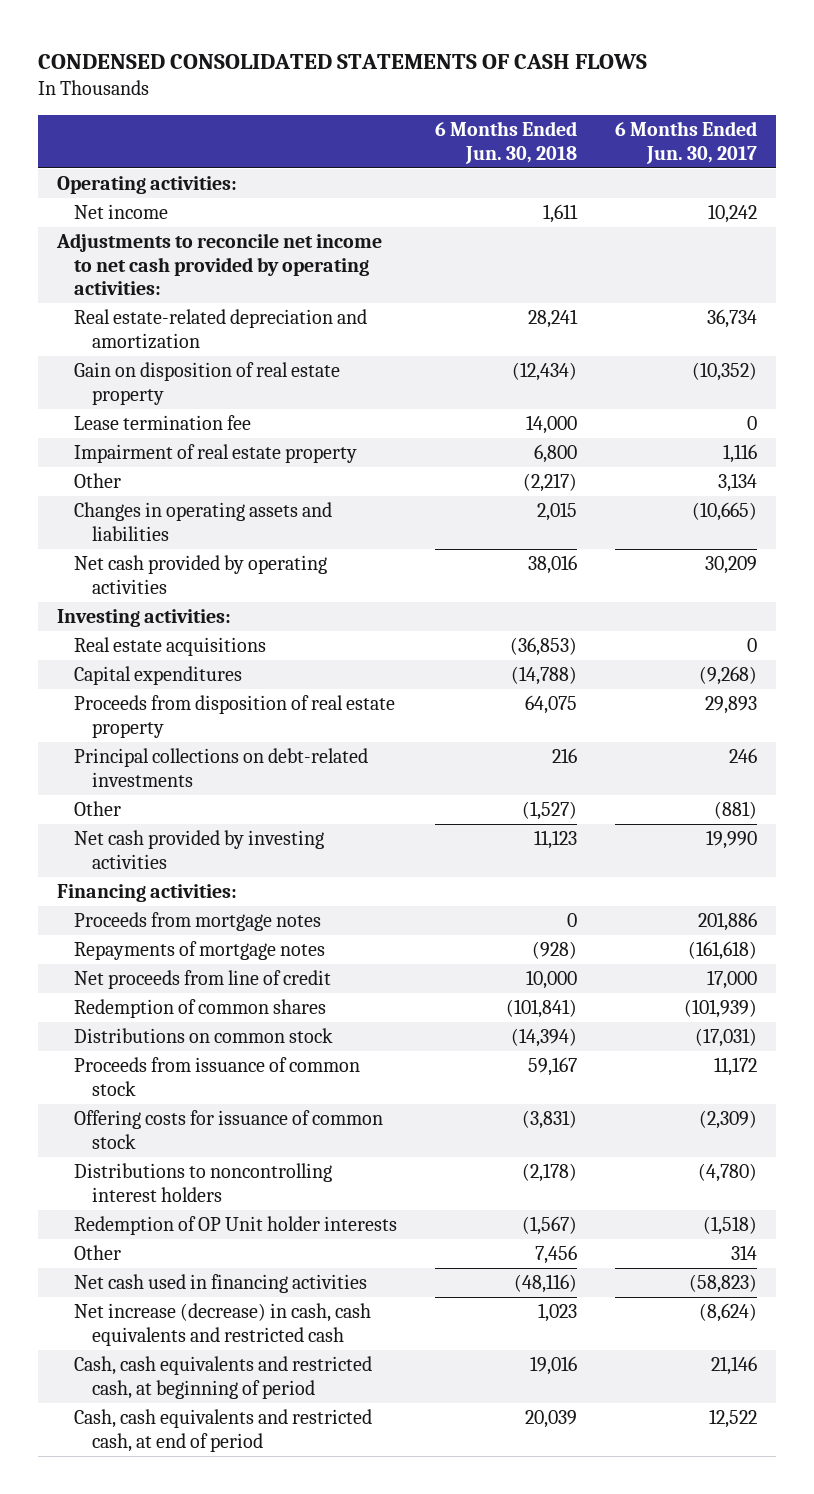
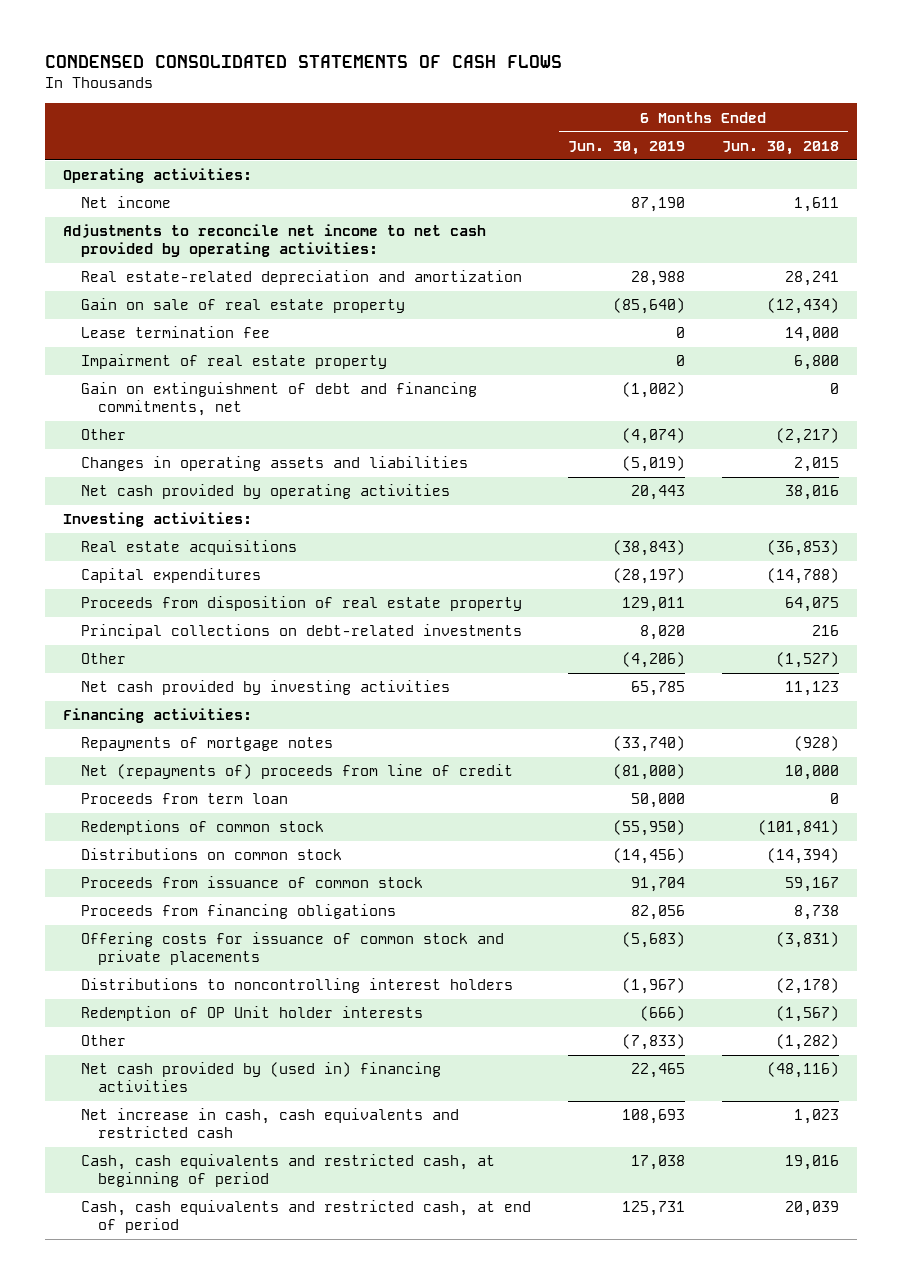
[614,121,757,164] 6 Months Ended Jun. 30, 2017 -> none
none -> [567,140,685,155] Jun. 30, 2019
[74,362,341,405] Gain on disposition of real estate property -> [80,298,405,314] Gain on sale of real estate property
none -> [80,382,477,417] Gain on extinguishment of debt and financing commitments, net
[74,912,322,932] Proceeds from mortgage notes -> none
[74,970,332,990] Net proceeds from line of credit -> [80,764,513,780] Net (repayments of) proceeds from line of credit
none -> [80,793,288,805] Proceeds from term loan
[74,999,327,1019] Redemption of common shares -> [80,820,324,836] Redemptions of common stock
none -> [80,904,396,920] Proceeds from financing obligations
[74,1110,384,1149] Offering costs for issuance of common stock -> [80,932,504,966] Offering costs for issuance of common stock and private placements
[535,1245,578,1265] 7,456 -> [775,1034,839,1051] (1,282)
[74,1274,368,1294] Net cash used in financing activities -> [80,1062,441,1093] Net cash provided by (used in) financing activities
[74,1303,372,1346] Net increase (decrease) in cash, cash equivalents and restricted cash -> [80,1108,459,1139] Net increase in cash, cash equivalents and restricted cash

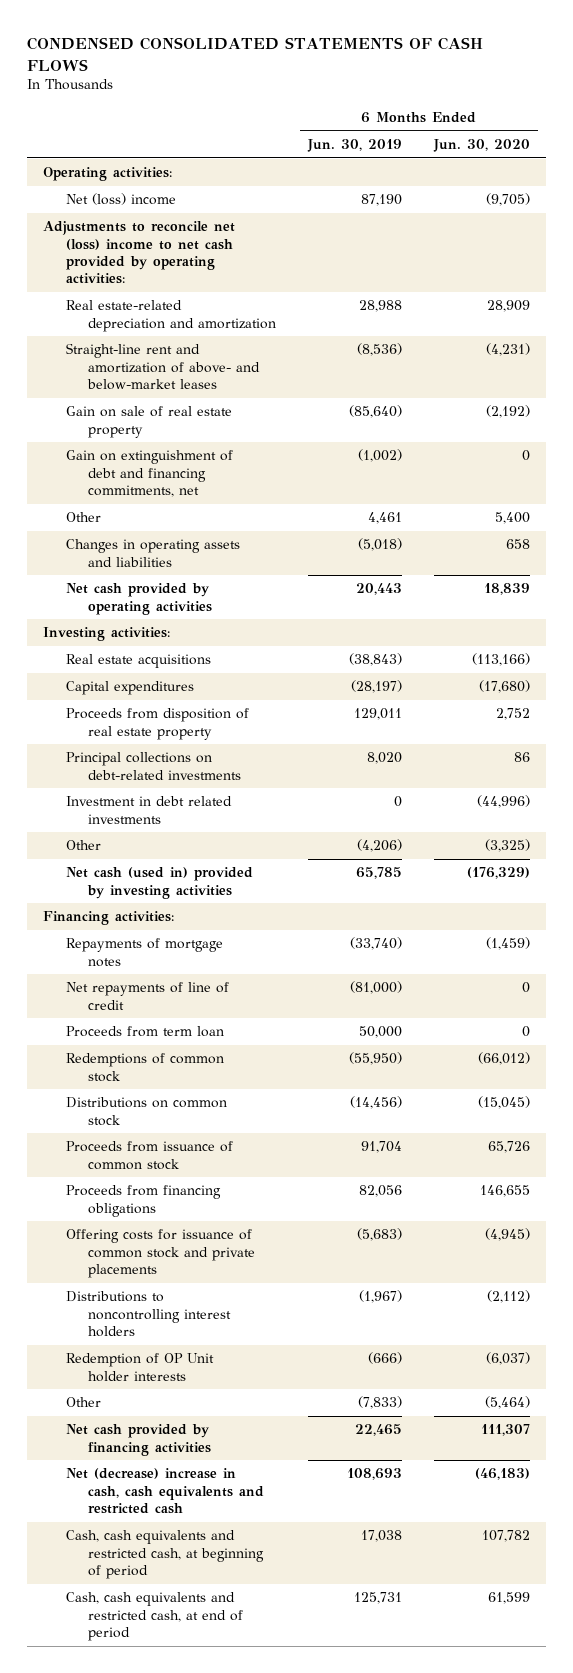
[721,140,839,155] Jun. 30, 2018 -> none
none -> [432,138,530,152] Jun. 30, 2020
[80,196,171,209] Net income -> [65,193,176,206] Net (loss) income
[63,224,487,258] Adjustments to reconcile net income to net cash provided by operating activities: -> [43,221,236,285] Adjustments to reconcile net (loss) income to net cash provided by operating activities:
none -> [65,343,260,391] Straight-line rent and amortization of above- and below-market leases
[80,326,270,339] Lease termination fee -> none
[80,354,387,370] Impairment of real estate property -> none
[621,428,685,445] (4,074) -> [367,512,402,525] 4,461
[621,456,685,473] (5,019) -> [357,538,402,552] (5,018)
none -> [65,796,232,824] Investment in debt related investments
[80,680,450,696] Net cash provided by investing activities -> [65,867,253,899] Net cash (used in) provided by investing activities
[80,764,513,780] Net (repayments of) proceeds from line of credit -> [65,982,229,1010] Net repayments of line of credit
[80,1062,441,1093] Net cash provided by (used in) financing activities -> [65,1424,211,1456] Net cash provided by financing activities
[80,1108,459,1139] Net increase in cash, cash equivalents and restricted cash -> [65,1468,264,1515] Net (decrease) increase in cash, cash equivalents and restricted cash

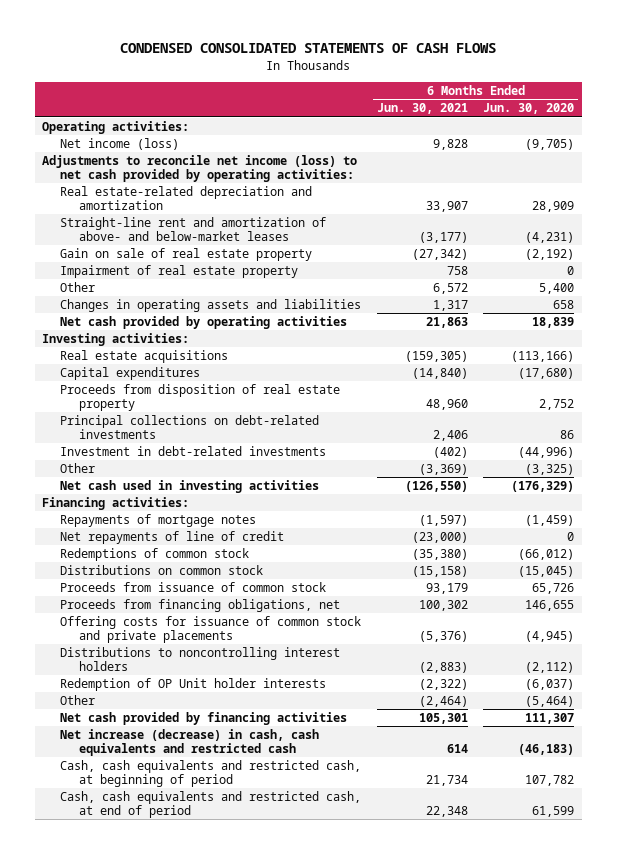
[306,138,402,152] Jun. 30, 2019 -> none
none -> [376,103,468,115] Jun. 30, 2021
[65,193,176,206] Net (loss) income -> [60,138,180,151] Net income (loss)
[43,221,236,285] Adjustments to reconcile net (loss) income to net cash provided by operating activities: -> [42,155,358,183] Adjustments to reconcile net income (loss) to net cash provided by operating activities:
[65,450,233,498] Gain on extinguishment of debt and financing commitments, net -> none
none -> [60,265,299,279] Impairment of real estate property
[65,796,232,824] Investment in debt related investments -> [60,446,327,457] Investment in debt-related investments
[65,867,253,899] Net cash (used in) provided by investing activities -> [60,480,320,494] Net cash used in investing activities
[65,1026,224,1038] Proceeds from term loan -> none
[65,1185,221,1217] Proceeds from financing obligations -> [60,599,341,613] Proceeds from financing obligations, net
[65,1468,264,1515] Net (decrease) increase in cash, cash equivalents and restricted cash -> [60,729,320,757] Net increase (decrease) in cash, cash equivalents and restricted cash

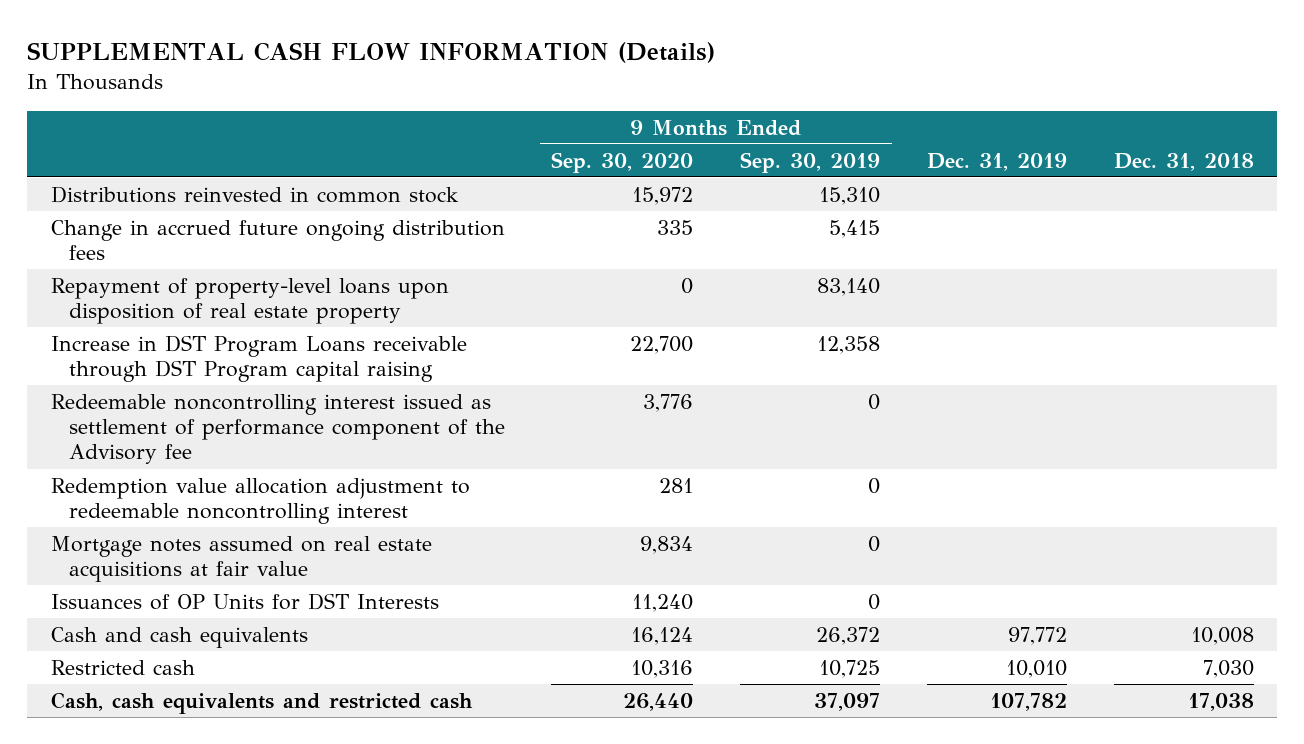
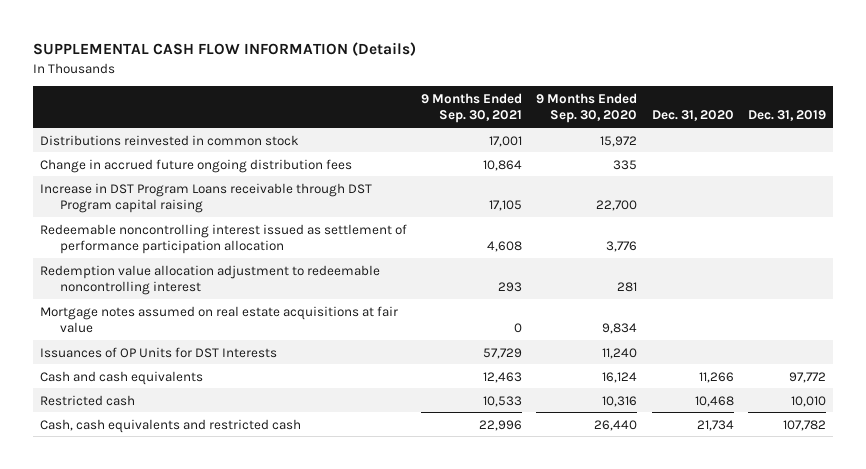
[740,151,881,173] Sep. 30, 2019 -> none
[1113,152,1254,171] Dec. 31, 2018 -> none
none -> [421,92,523,124] 9 Months Ended Sep. 30, 2021
none -> [651,110,734,122] Dec. 31, 2020
[50,277,449,325] Repayment of property-level loans upon disposition of real estate property -> none
[50,393,505,465] Redeemable noncontrolling interest issued as settlement of performance component of the Advisory fee -> [40,223,408,254] Redeemable noncontrolling interest issued as settlement of performance participation allocation

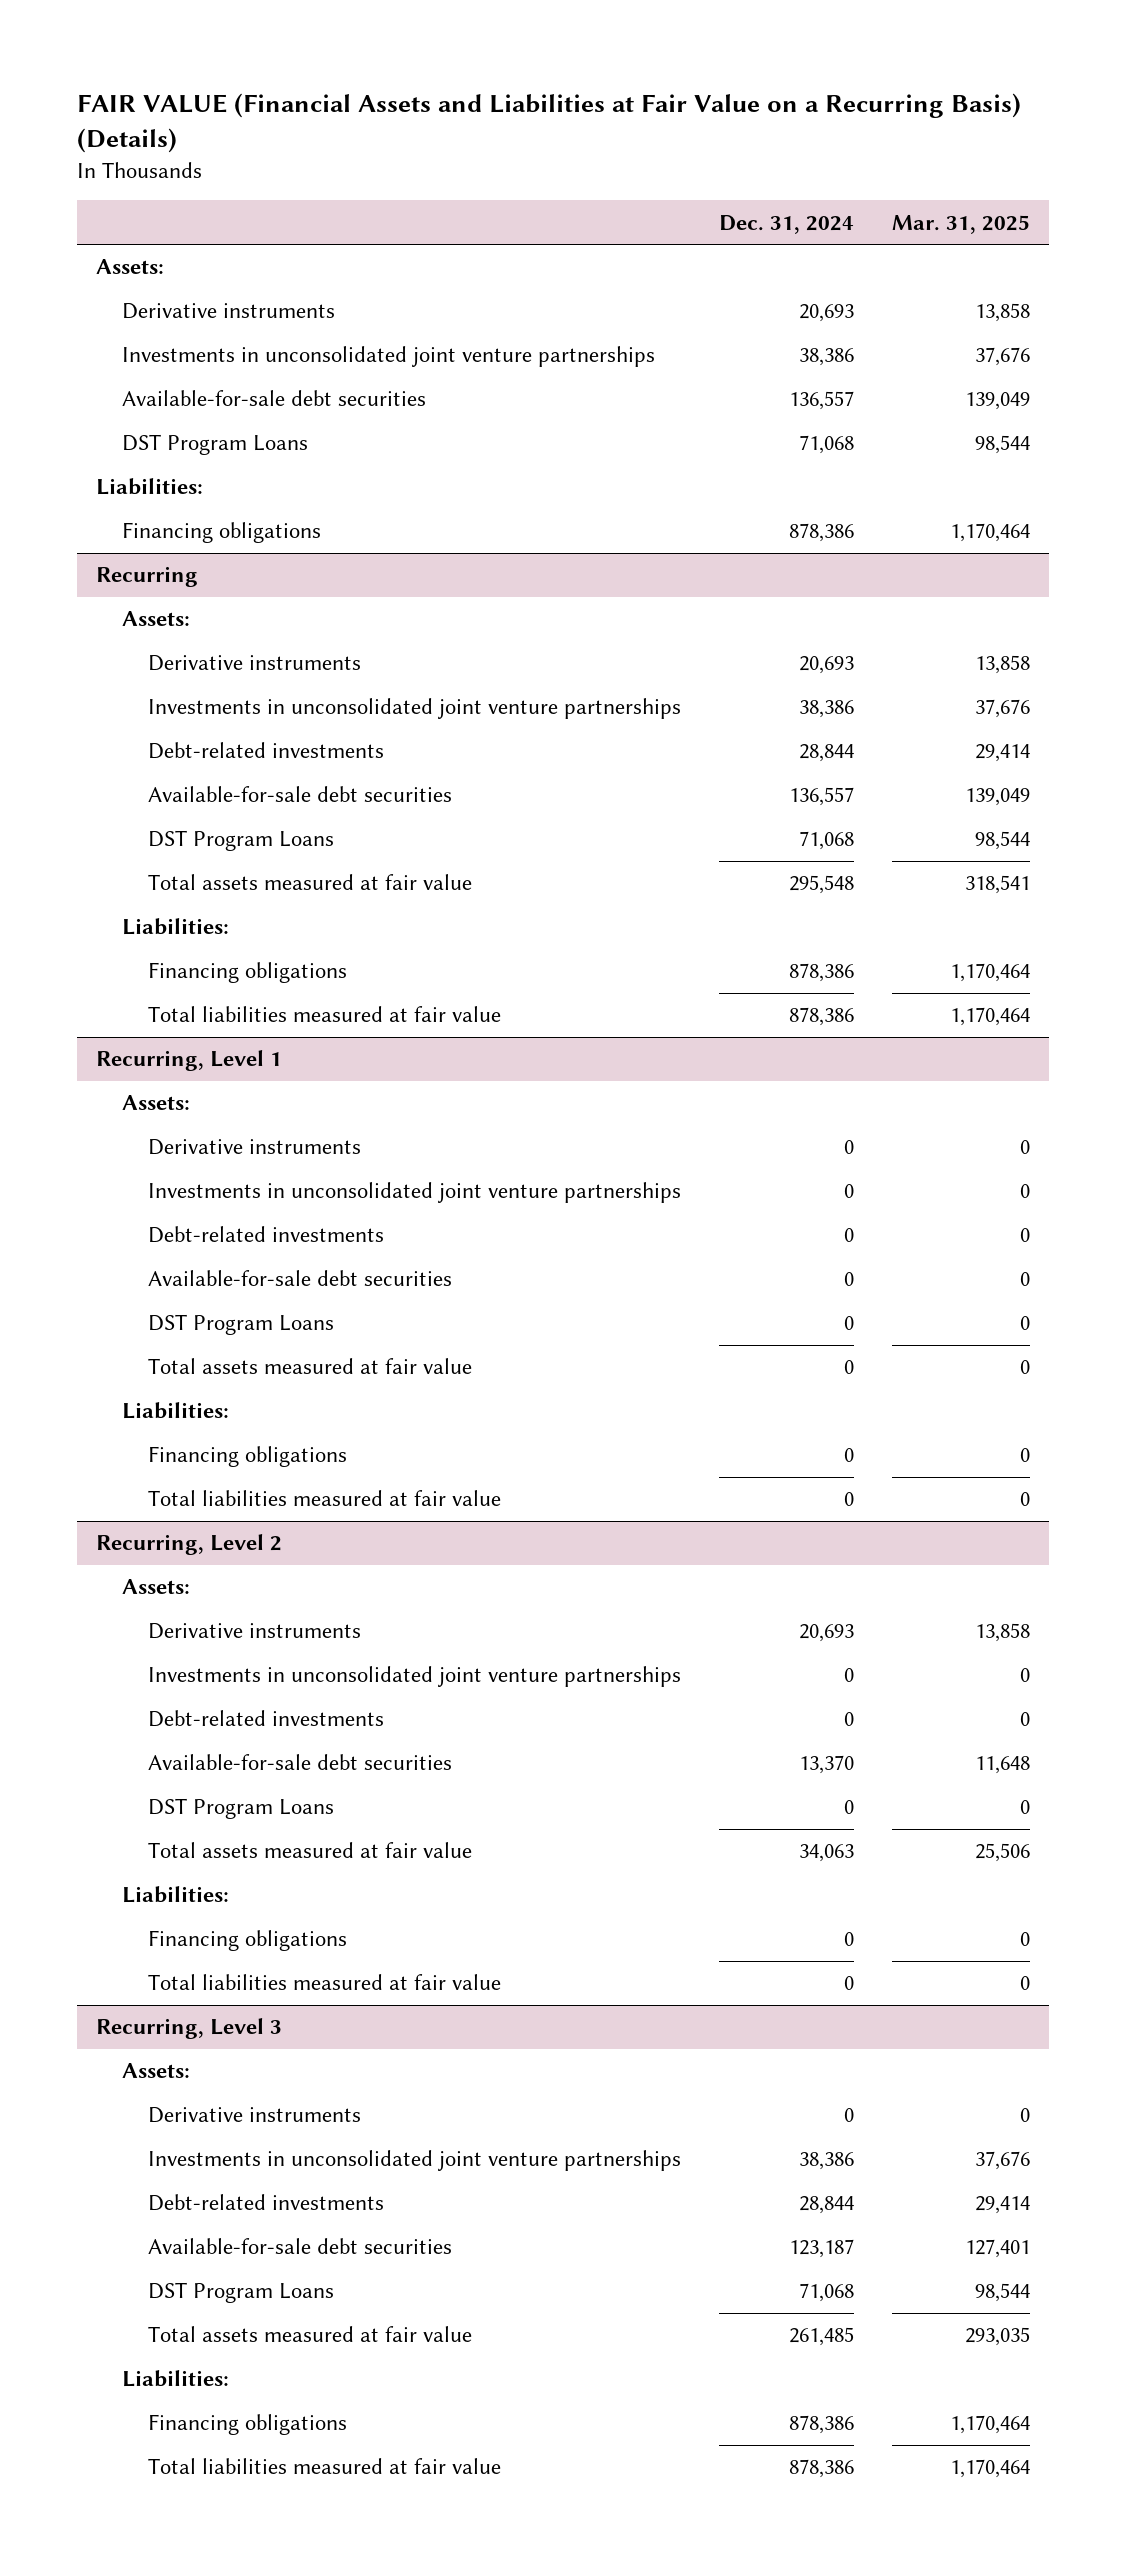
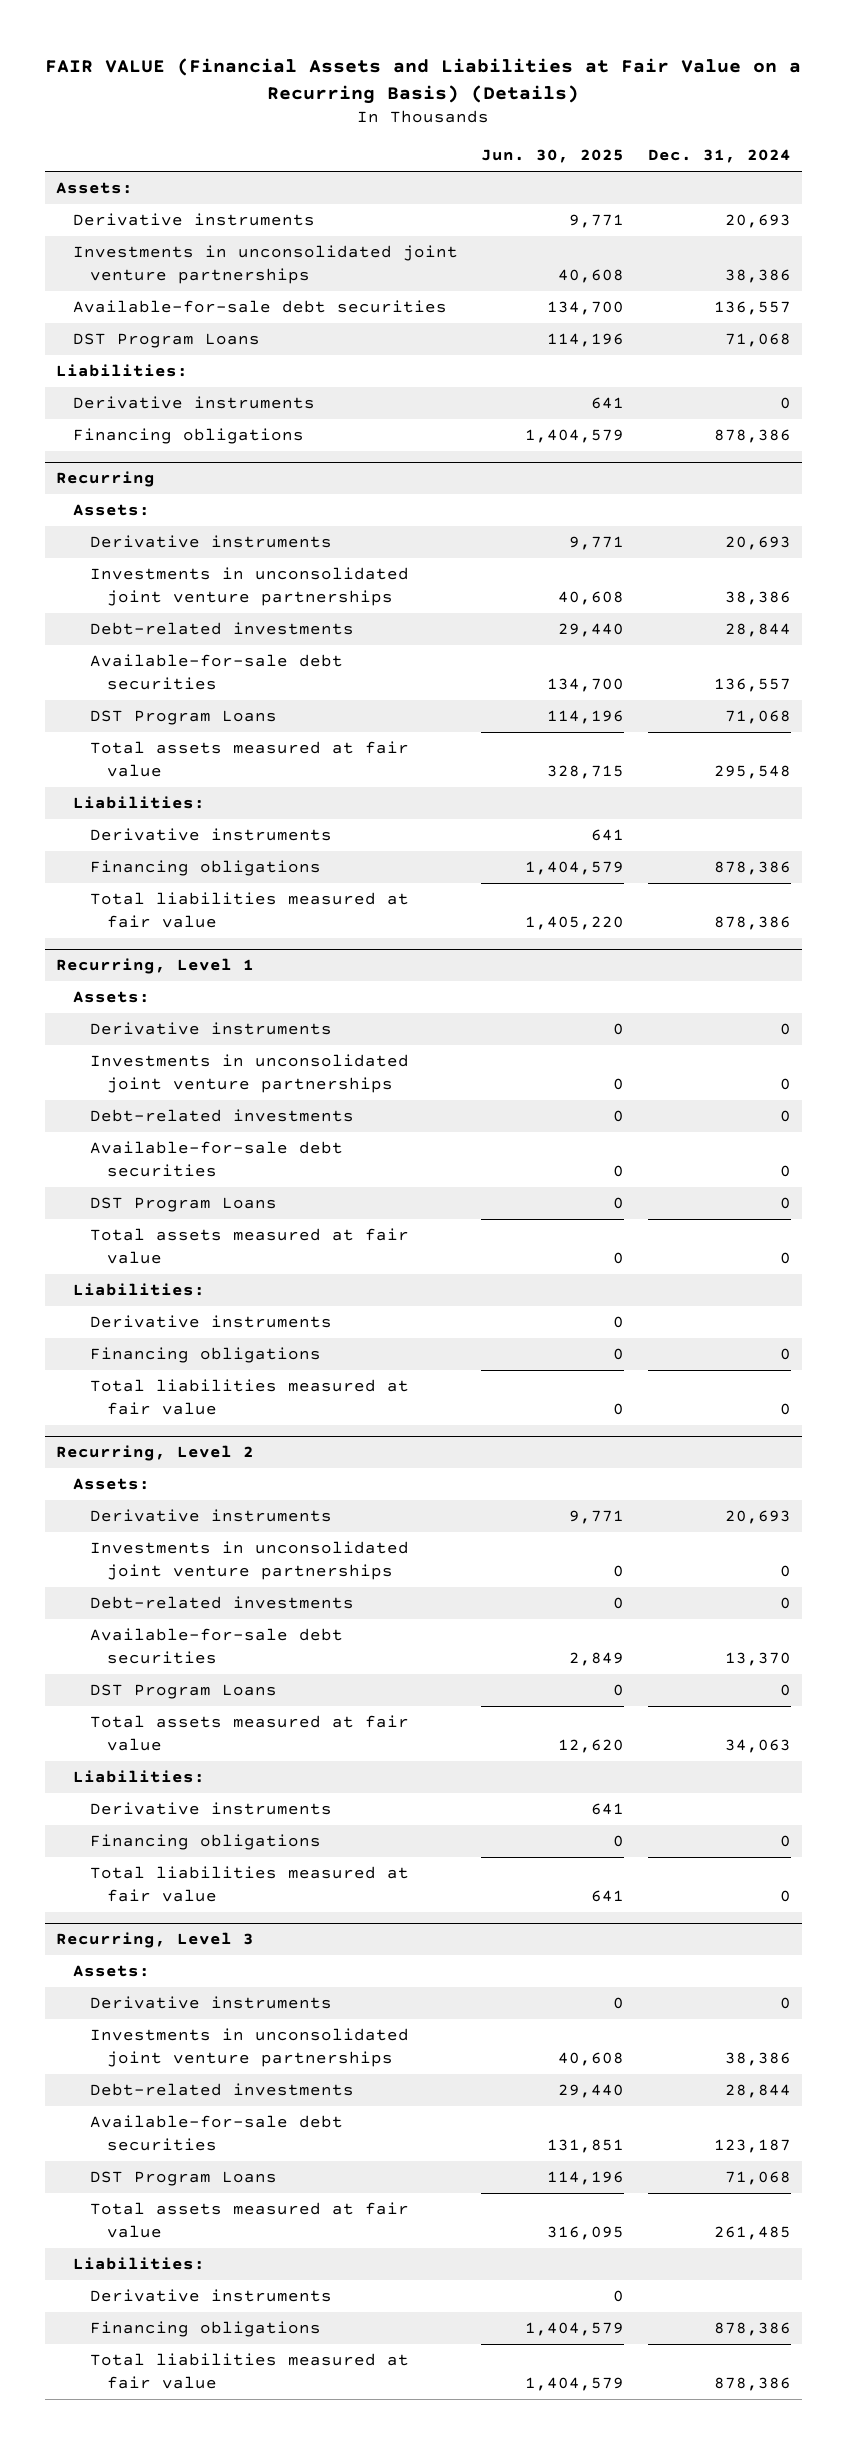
[891,214,1030,234] Mar. 31, 2025 -> none
none -> [481,149,625,164] Jun. 30, 2025
none -> [73,396,316,410] Derivative instruments
none -> [90,828,333,842] Derivative instruments
none -> [90,1315,333,1329] Derivative instruments
none -> [90,1802,333,1816] Derivative instruments
none -> [90,2289,333,2303] Derivative instruments

